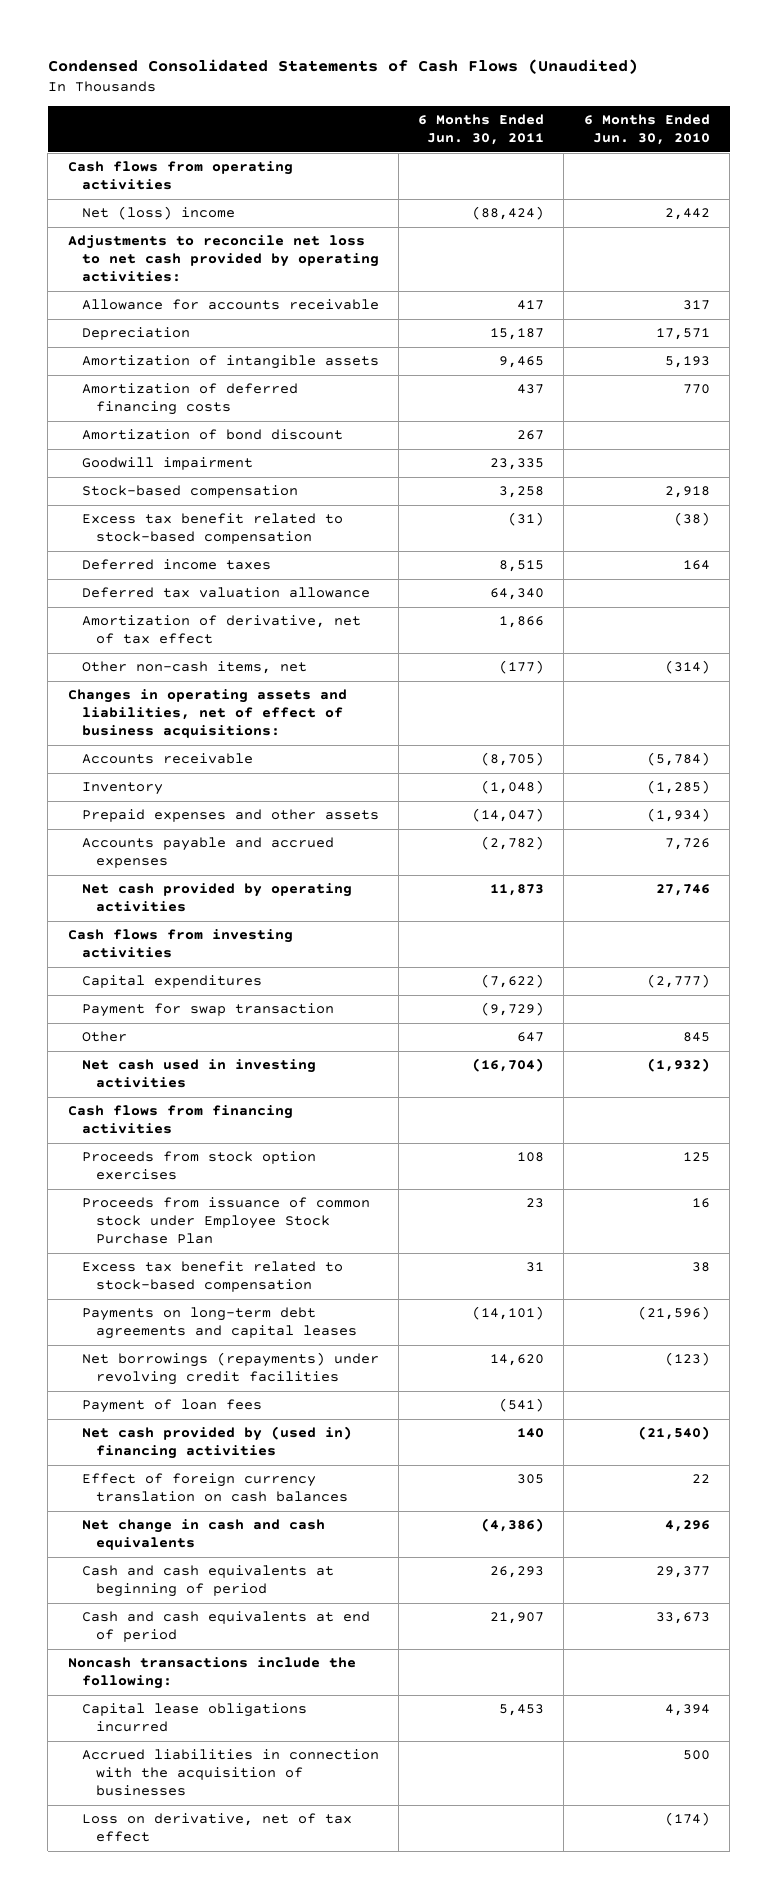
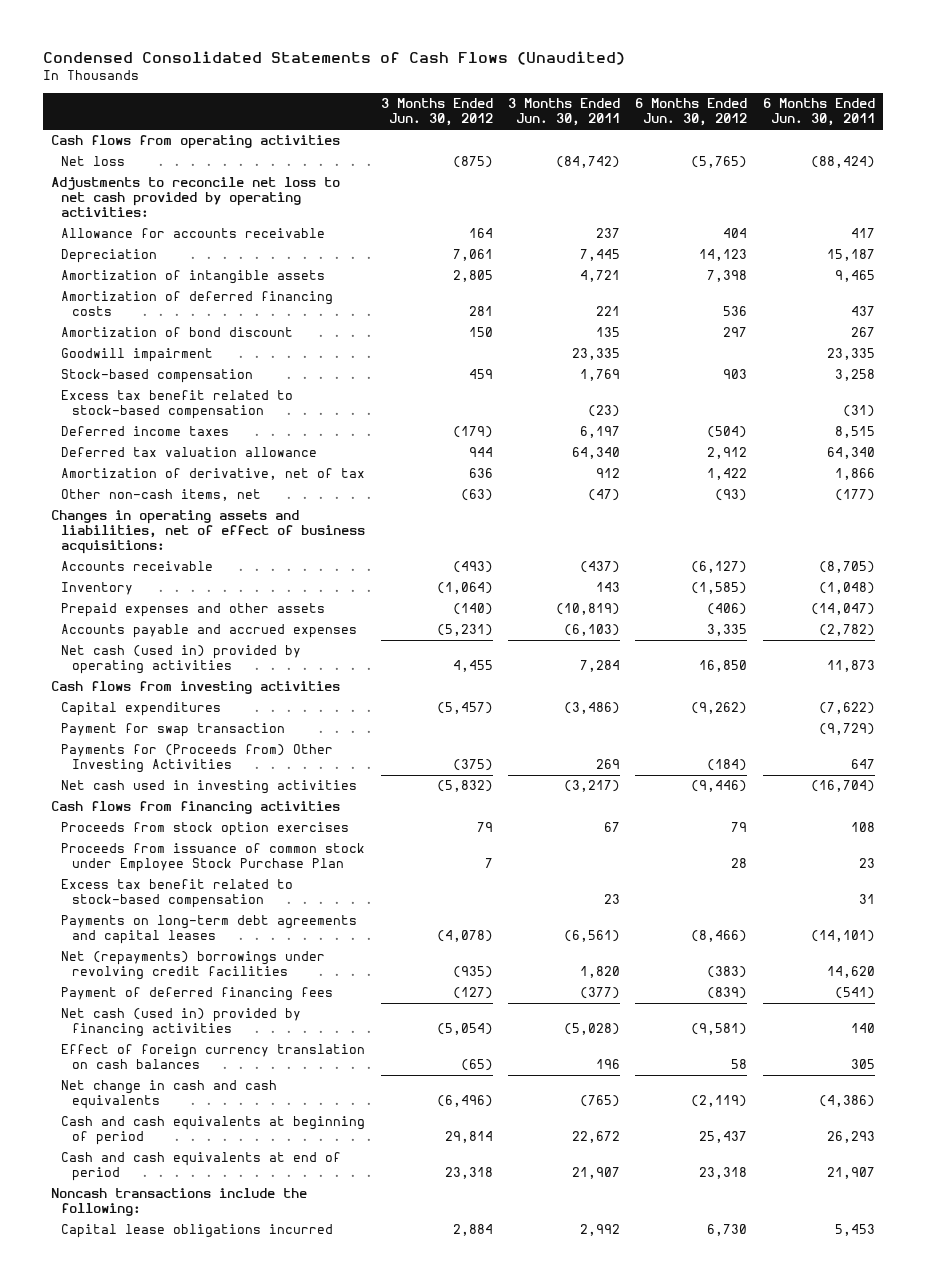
[583,114,710,146] 6 Months Ended Jun. 30, 2010 -> none
none -> [380,98,493,127] 3 Months Ended Jun. 30, 2012
none -> [508,98,621,127] 3 Months Ended Jun. 30, 2011
none -> [635,98,748,127] 6 Months Ended Jun. 30, 2012
[81,206,235,221] Net (loss) income -> [61,156,126,167] Net loss
[81,615,361,645] Amortization of derivative, net of tax effect -> [61,468,366,481] Amortization of derivative, net of tax
[81,883,352,913] Net cash provided by operating activities -> [61,645,302,675] Net cash (used in) provided by operating activities
[81,1031,127,1043] Other -> [61,744,334,774] Payments for (Proceeds from) Other Investing Activities
[81,1352,379,1386] Net borrowings (repayments) under revolving credit facilities -> [61,951,326,981] Net (repayments) borrowings under revolving credit facilities
[81,1399,262,1414] Payment of loan fees -> [61,987,334,1002] Payment of deferred financing fees
[81,1426,352,1460] Net cash provided by (used in) financing activities -> [61,1008,302,1038] Net cash (used in) provided by financing activities
[81,1749,379,1797] Accrued liabilities in connection with the acquisition of businesses -> none
[81,1813,352,1843] Loss on derivative, net of tax effect -> none

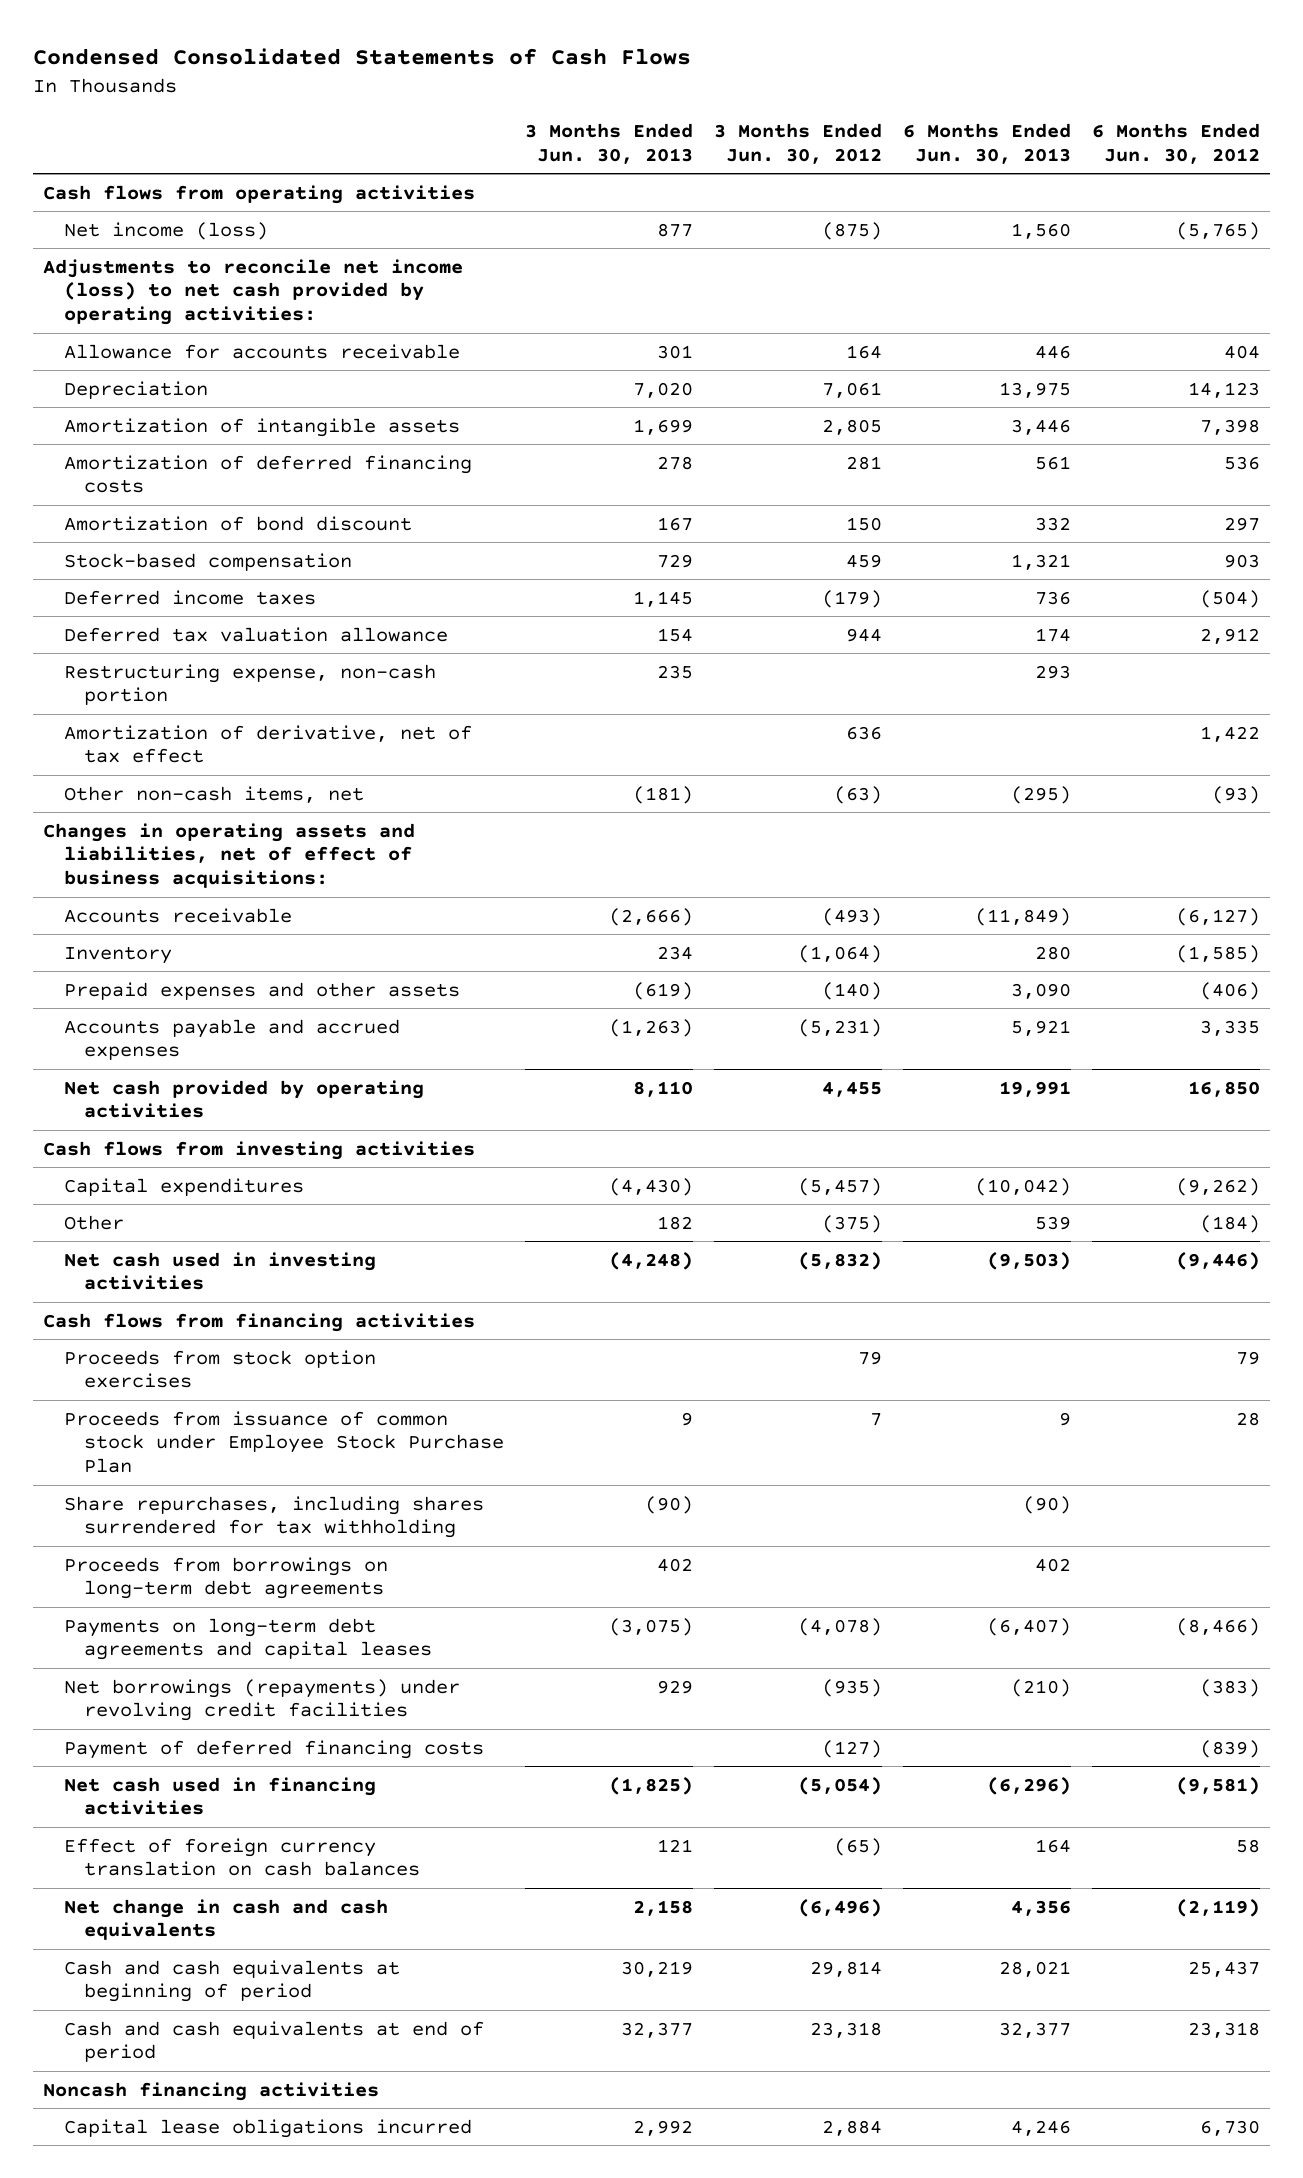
[43,51,626,66] Condensed Consolidated Statements of Cash Flows (Unaudited) -> [32,48,691,66] Condensed Consolidated Statements of Cash Flows
[508,98,621,127] 3 Months Ended Jun. 30, 2011 -> none
[762,98,875,127] 6 Months Ended Jun. 30, 2011 -> none
none -> [525,123,694,164] 3 Months Ended Jun. 30, 2013
none -> [902,123,1071,164] 6 Months Ended Jun. 30, 2013
[61,156,126,167] Net loss -> [63,221,268,240] Net income (loss)
[50,177,340,218] Adjustments to reconcile net loss to net cash provided by operating activities: -> [42,258,463,326] Adjustments to reconcile net income (loss) to net cash provided by operating activities:
[61,348,214,363] Goodwill impairment -> none
[61,390,294,420] Excess tax benefit related to stock-based compensation -> none
none -> [63,663,436,706] Restructuring expense, non-cash portion
[61,468,366,481] Amortization of derivative, net of tax -> [63,724,472,764] Amortization of derivative, net of tax effect
[61,645,302,675] Net cash (used in) provided by operating activities -> [63,1079,424,1119] Net cash provided by operating activities
[61,723,286,738] Payment for swap transaction -> none
[61,744,334,774] Payments for (Proceeds from) Other Investing Activities -> [63,1214,124,1230] Other
[61,879,294,909] Excess tax benefit related to stock-based compensation -> none
none -> [63,1495,484,1539] Share repurchases, including shares surrendered for tax withholding
none -> [63,1556,388,1600] Proceeds from borrowings on long-term debt agreements
[61,951,326,981] Net (repayments) borrowings under revolving credit facilities -> [63,1678,460,1722] Net borrowings (repayments) under revolving credit facilities
[61,987,334,1002] Payment of deferred financing fees -> [63,1739,484,1759] Payment of deferred financing costs
[61,1008,302,1038] Net cash (used in) provided by financing activities -> [63,1776,376,1816] Net cash used in financing activities
[50,1188,307,1217] Noncash transactions include the following: -> none
none -> [42,2081,379,2101] Noncash financing activities

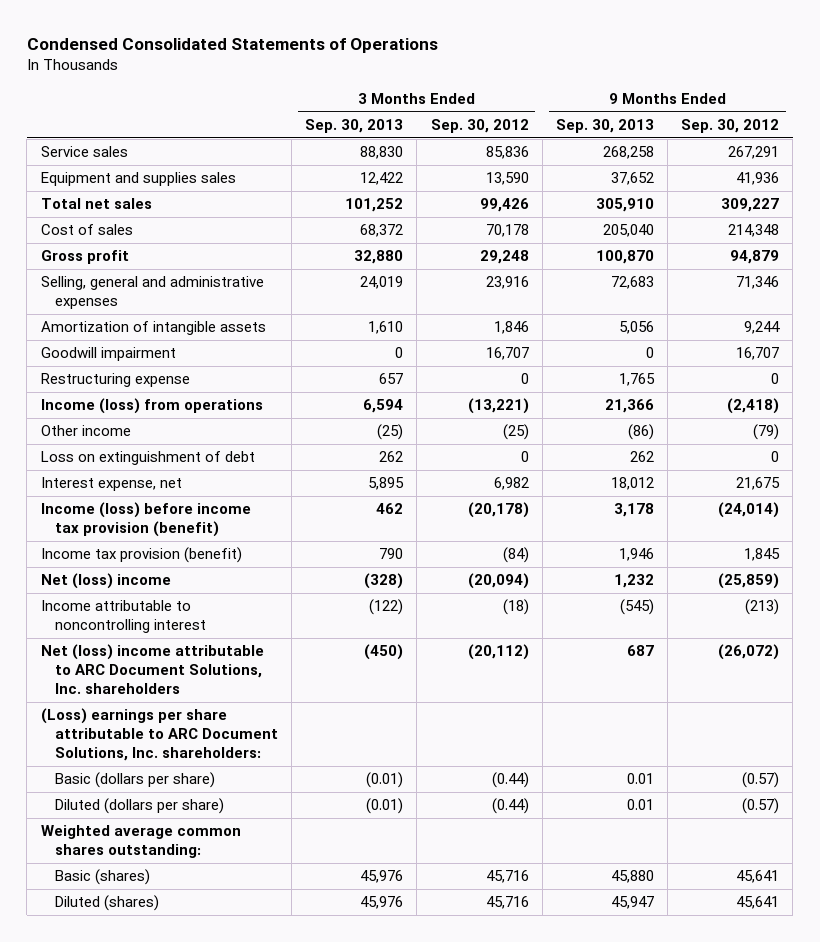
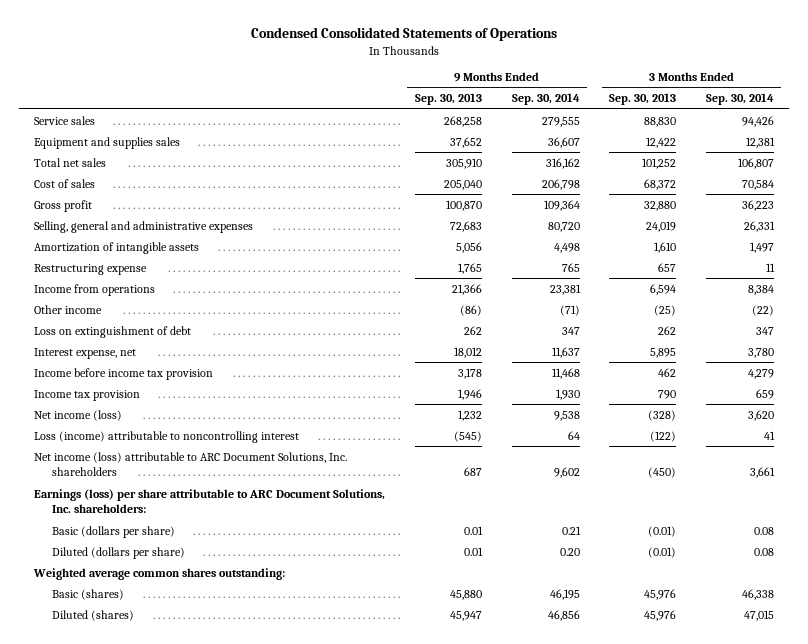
[430,119,529,134] Sep. 30, 2012 -> none
[681,119,780,134] Sep. 30, 2012 -> none
none -> [511,93,580,106] Sep. 30, 2014
none -> [705,93,774,106] Sep. 30, 2014
[40,347,176,362] Goodwill impairment -> none
[40,398,263,415] Income (loss) from operations -> [34,283,156,296] Income from operations
[40,502,251,538] Income (loss) before income tax provision (benefit) -> [34,367,214,380] Income before income tax provision
[40,547,242,564] Income tax provision (benefit) -> [34,389,141,401] Income tax provision
[40,573,171,590] Net (loss) income -> [34,409,123,421] Net income (loss)
[40,600,206,634] Income attributable to noncontrolling interest -> [34,430,300,443] Loss (income) attributable to noncontrolling interest
[40,644,264,694] Net (loss) income attributable to ARC Document Solutions, Inc. shareholders -> [34,451,348,477] Net income (loss) attributable to ARC Document Solutions, Inc. shareholders
[40,708,278,761] (Loss) earnings per share attributable to ARC Document Solutions, Inc. shareholders: -> [34,488,386,514] Earnings (loss) per share attributable to ARC Document Solutions, Inc. shareholders:

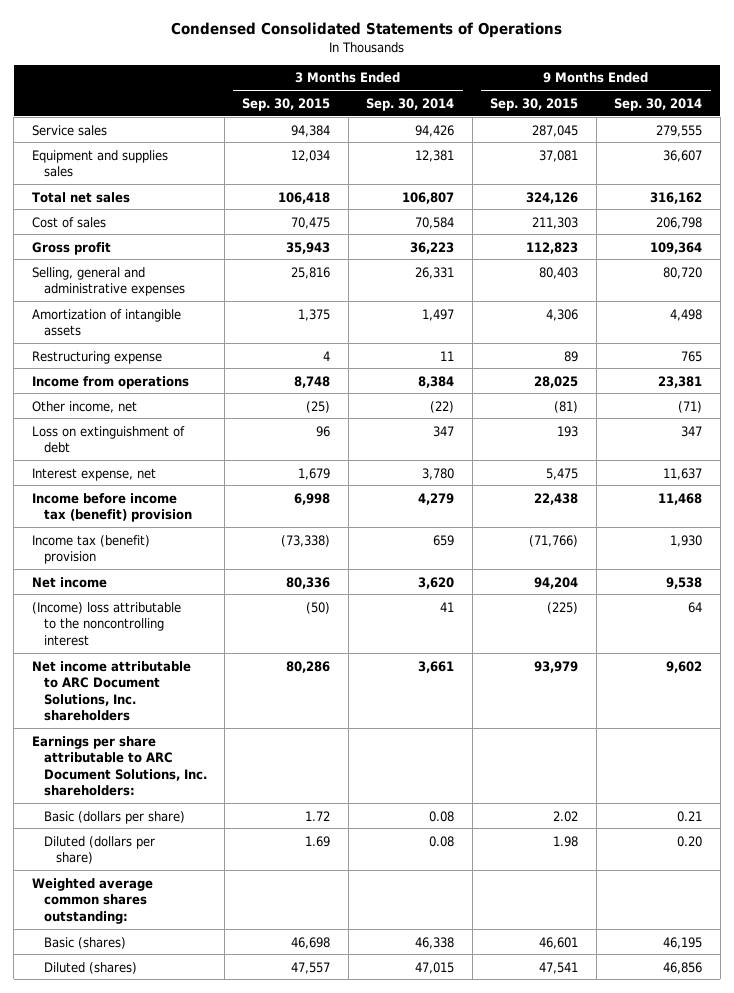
[414,93,482,106] Sep. 30, 2013 -> none
[609,93,677,106] Sep. 30, 2013 -> none
none -> [242,97,331,111] Sep. 30, 2015
none -> [490,97,579,111] Sep. 30, 2015
[34,304,103,314] Other income -> [31,400,137,413] Other income, net
[34,367,214,380] Income before income tax provision -> [31,492,192,523] Income before income tax (benefit) provision
[34,389,141,401] Income tax provision -> [31,534,150,565] Income tax (benefit) provision
[34,409,123,421] Net income (loss) -> [31,576,107,588] Net income
[34,430,300,443] Loss (income) attributable to noncontrolling interest -> [31,601,181,646] (Income) loss attributable to the noncontrolling interest
[34,451,348,477] Net income (loss) attributable to ARC Document Solutions, Inc. shareholders -> [31,660,191,722] Net income attributable to ARC Document Solutions, Inc. shareholders
[34,488,386,514] Earnings (loss) per share attributable to ARC Document Solutions, Inc. shareholders: -> [31,735,207,797] Earnings per share attributable to ARC Document Solutions, Inc. shareholders:

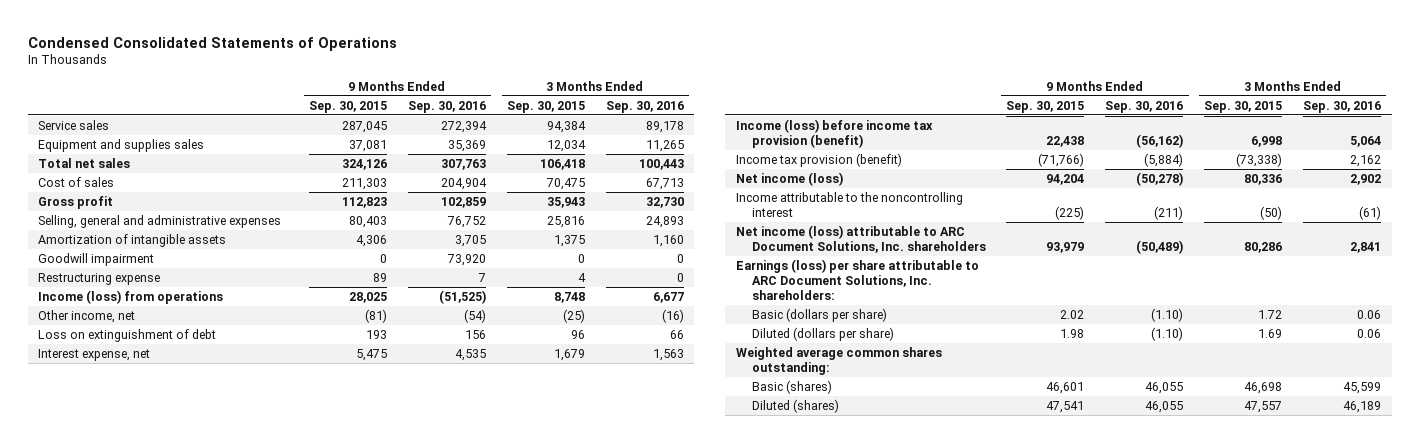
[366,97,455,111] Sep. 30, 2014 -> none
[614,97,703,111] Sep. 30, 2014 -> none
none -> [407,100,486,113] Sep. 30, 2016
none -> [605,100,684,113] Sep. 30, 2016
none -> [38,252,155,266] Goodwill impairment
[31,375,189,389] Income from operations -> [38,289,224,304] Income (loss) from operations
[31,492,192,523] Income before income tax (benefit) provision -> [735,118,933,149] Income (loss) before income tax provision (benefit)
[31,534,150,565] Income tax (benefit) provision -> [735,152,902,167] Income tax provision (benefit)
[31,576,107,588] Net income -> [735,171,843,186] Net income (loss)
[31,601,181,646] (Income) loss attributable to the noncontrolling interest -> [735,191,963,218] Income attributable to the noncontrolling interest
[31,660,191,722] Net income attributable to ARC Document Solutions, Inc. shareholders -> [735,224,986,254] Net income (loss) attributable to ARC Document Solutions, Inc. shareholders
[31,735,207,797] Earnings per share attributable to ARC Document Solutions, Inc. shareholders: -> [735,258,979,301] Earnings (loss) per share attributable to ARC Document Solutions, Inc. shareholders:

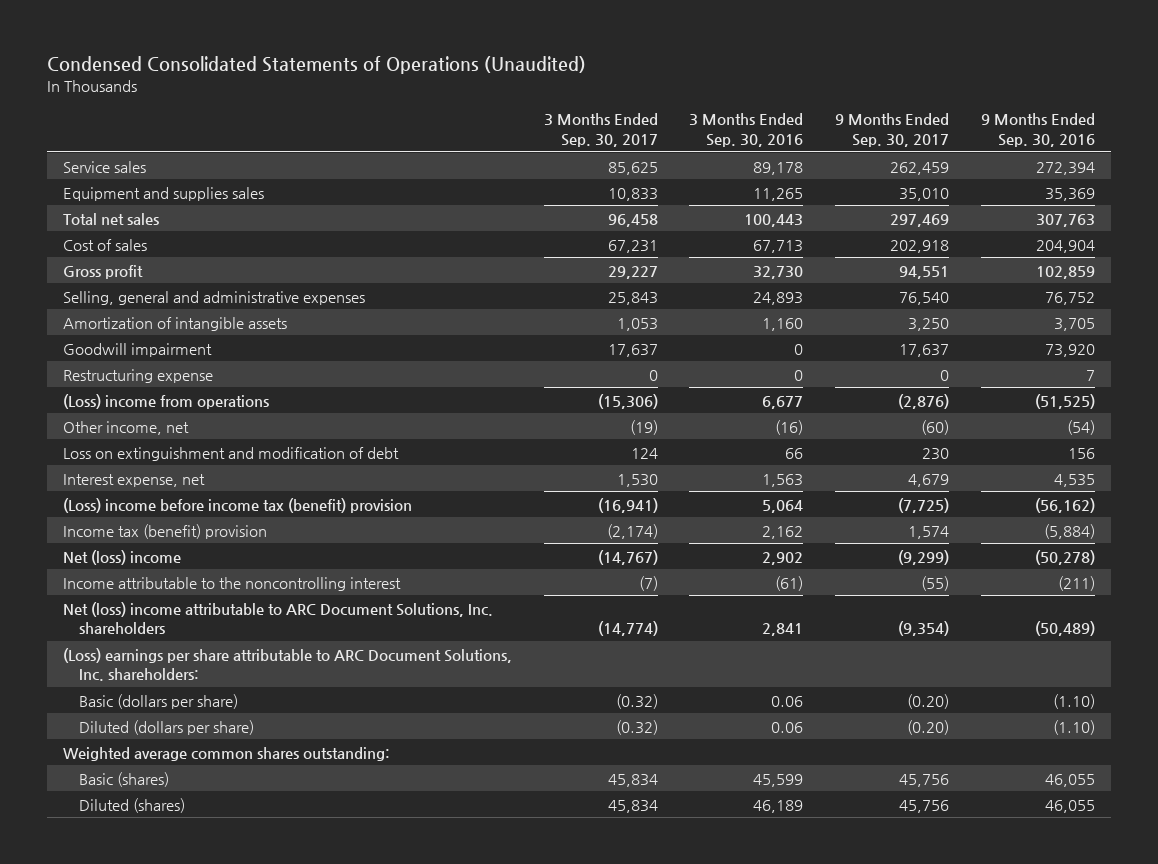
[28,36,398,51] Condensed Consolidated Statements of Operations -> [46,56,586,75] Condensed Consolidated Statements of Operations (Unaudited)
[308,100,387,113] Sep. 30, 2015 -> none
[506,100,585,113] Sep. 30, 2015 -> none
none -> [543,113,658,147] 3 Months Ended Sep. 30, 2017
none -> [835,113,950,147] 9 Months Ended Sep. 30, 2017
[38,289,224,304] Income (loss) from operations -> [62,393,269,409] (Loss) income from operations
[38,328,217,342] Loss on extinguishment of debt -> [62,446,399,461] Loss on extinguishment and modification of debt
[735,118,933,149] Income (loss) before income tax provision (benefit) -> [62,497,412,513] (Loss) income before income tax (benefit) provision
[735,152,902,167] Income tax provision (benefit) -> [62,523,267,539] Income tax (benefit) provision
[735,171,843,186] Net income (loss) -> [62,549,181,565] Net (loss) income
[735,224,986,254] Net income (loss) attributable to ARC Document Solutions, Inc. shareholders -> [62,601,493,634] Net (loss) income attributable to ARC Document Solutions, Inc. shareholders
[735,258,979,301] Earnings (loss) per share attributable to ARC Document Solutions, Inc. shareholders: -> [62,647,512,681] (Loss) earnings per share attributable to ARC Document Solutions, Inc. shareholders:

